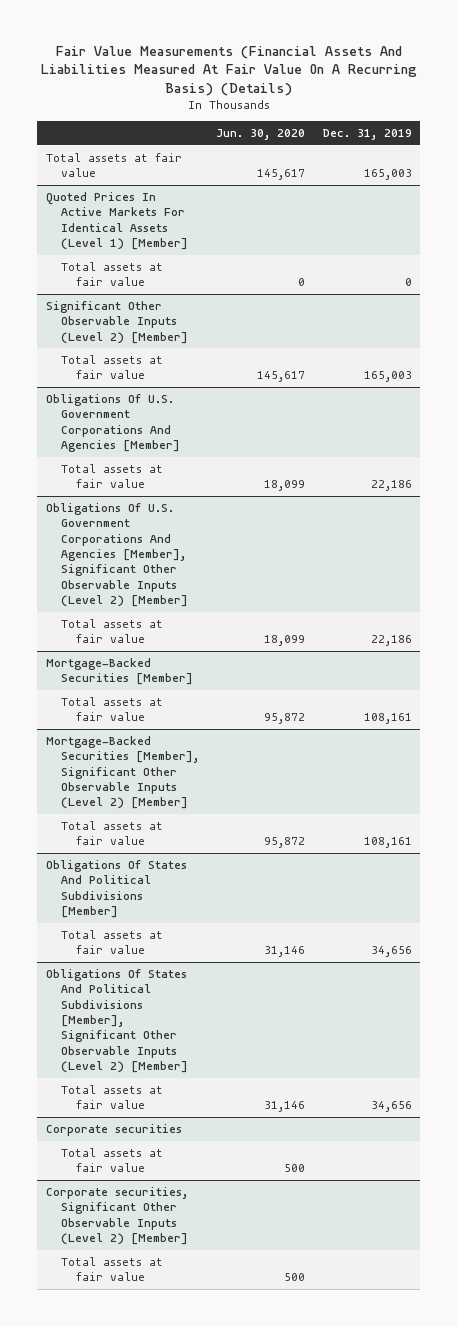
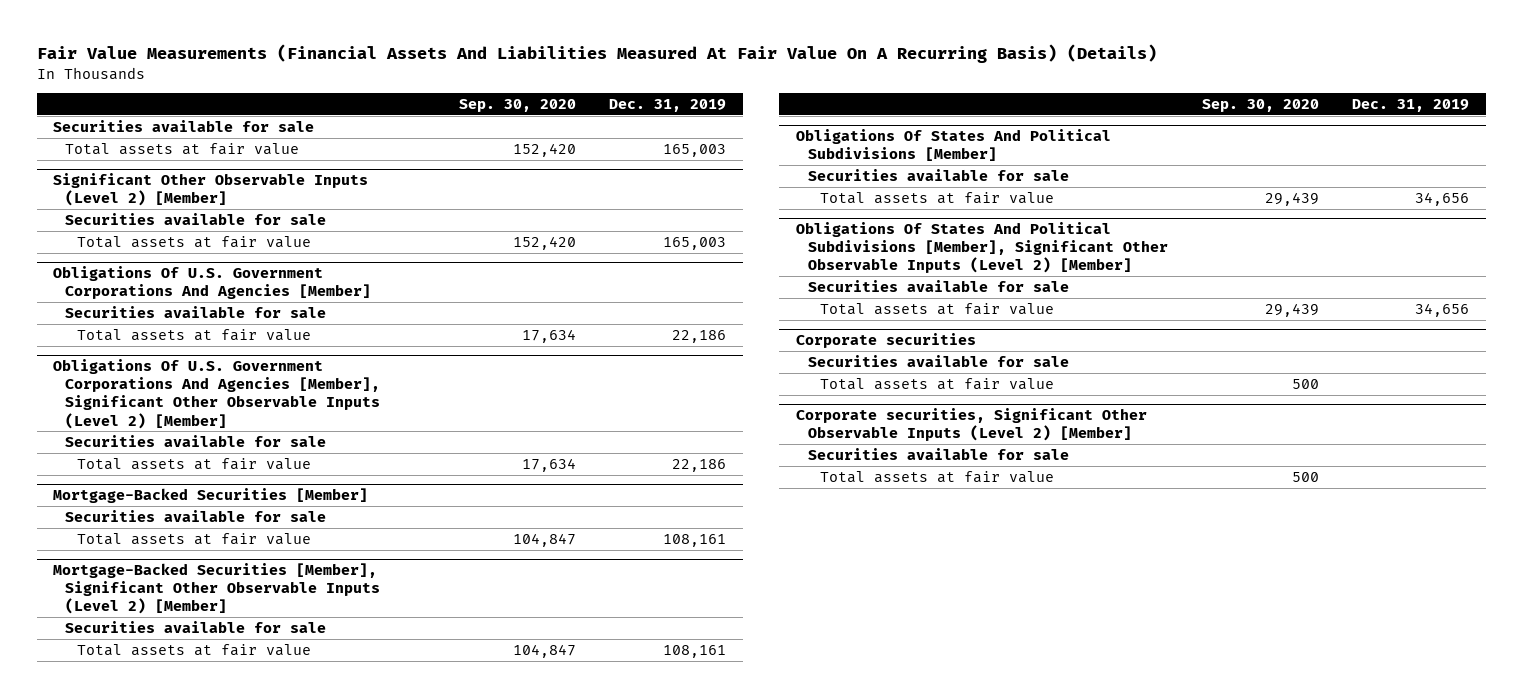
[216,128,306,140] Jun. 30, 2020 -> none
none -> [458,99,576,113] Sep. 30, 2020
none -> [53,119,315,132] Securities available for sale
[45,191,188,251] Quoted Prices In Active Markets For Identical Assets (Level 1) [Member] -> none
[60,261,163,287] Total assets at fair value -> none
none -> [65,212,327,225] Securities available for sale
none -> [65,305,327,318] Securities available for sale
none -> [65,434,327,447] Securities available for sale
none -> [65,509,327,522] Securities available for sale
none -> [65,620,327,633] Securities available for sale
none -> [808,168,1070,181] Securities available for sale
none -> [808,279,1070,292] Securities available for sale
none -> [808,354,1070,367] Securities available for sale
none -> [808,447,1070,460] Securities available for sale

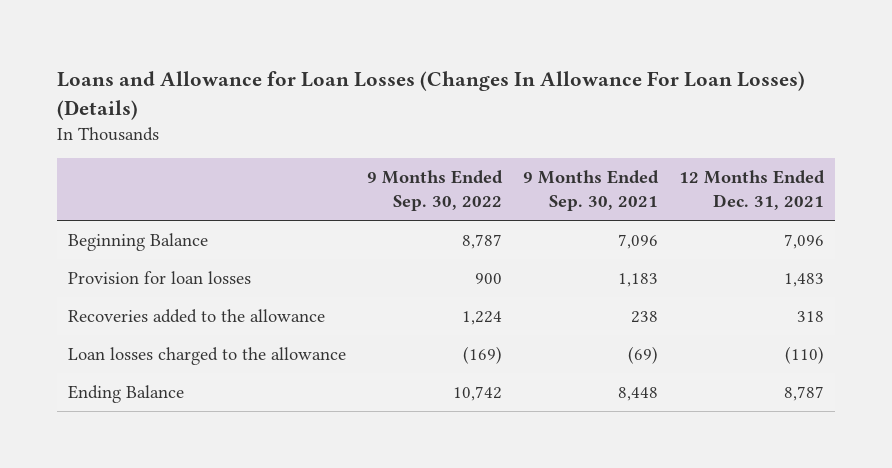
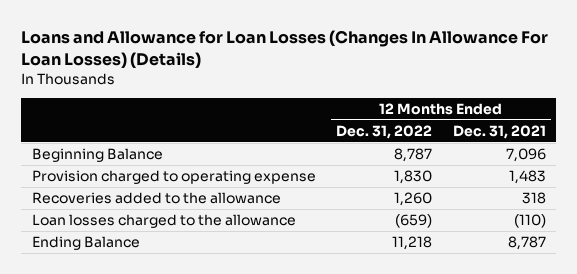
[367,170,504,212] 9 Months Ended Sep. 30, 2022 -> none
[523,170,660,212] 9 Months Ended Sep. 30, 2021 -> none
none -> [336,124,433,139] Dec. 31, 2022
[68,271,252,285] Provision for loan losses -> [31,170,316,185] Provision charged to operating expense

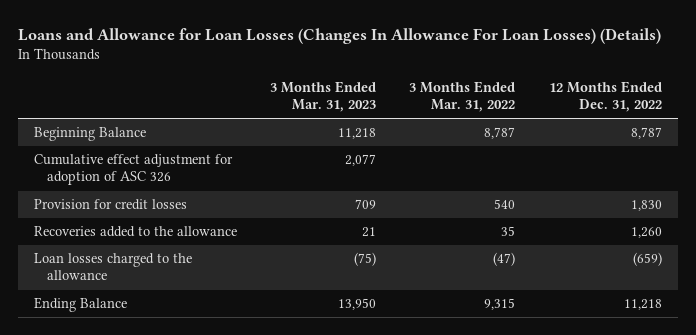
[452,124,546,139] Dec. 31, 2021 -> none
none -> [270,81,377,113] 3 Months Ended Mar. 31, 2023
none -> [409,81,516,113] 3 Months Ended Mar. 31, 2022
none -> [34,154,234,186] Cumulative effect adjustment for adoption of ASC 326
[31,170,316,185] Provision charged to operating expense -> [34,199,188,211] Provision for credit losses

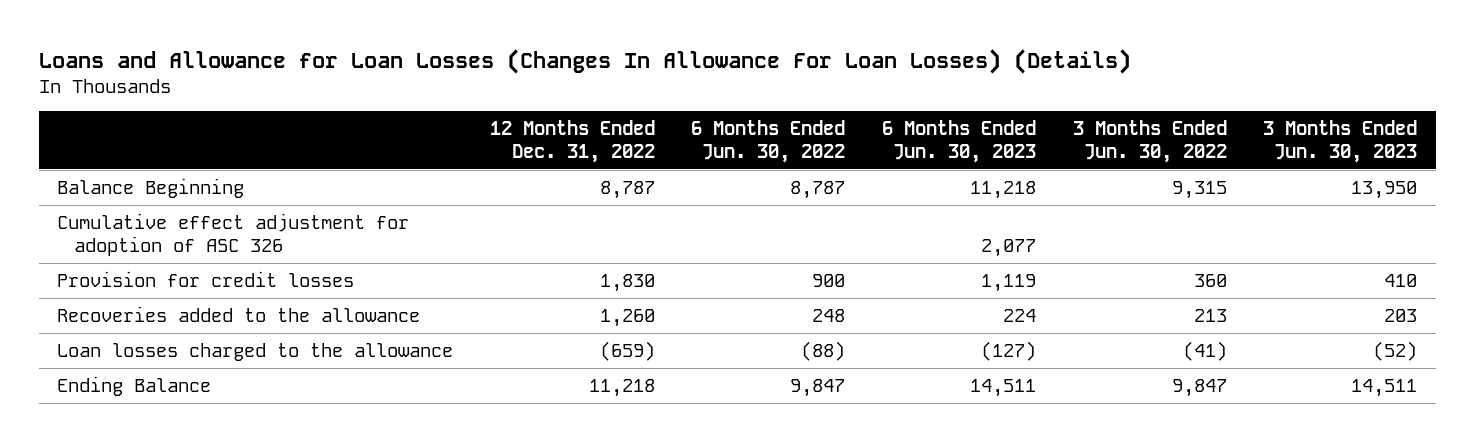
[270,81,377,113] 3 Months Ended Mar. 31, 2023 -> none
[409,81,516,113] 3 Months Ended Mar. 31, 2022 -> none
none -> [691,119,846,163] 6 Months Ended Jun. 30, 2022
none -> [882,119,1037,163] 6 Months Ended Jun. 30, 2023
none -> [1072,119,1227,163] 3 Months Ended Jun. 30, 2022
none -> [1263,119,1418,163] 3 Months Ended Jun. 30, 2023
[34,127,147,142] Beginning Balance -> [57,177,245,198] Balance Beginning

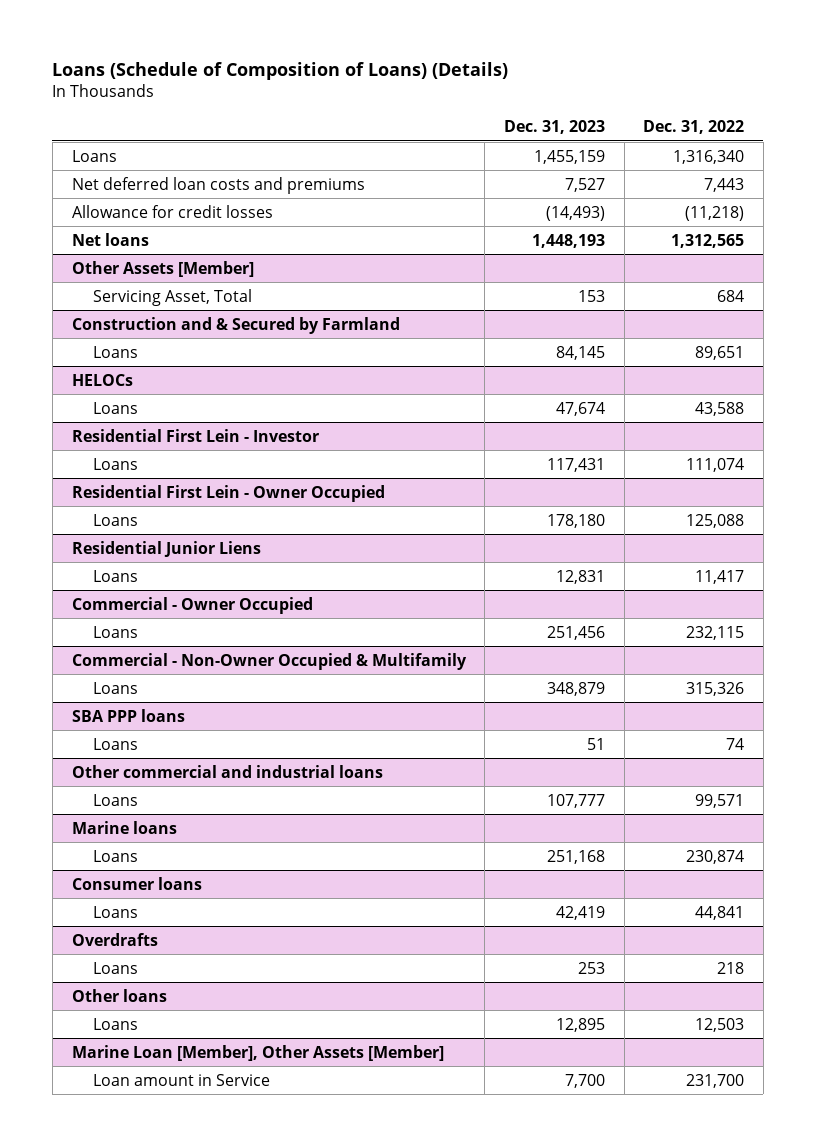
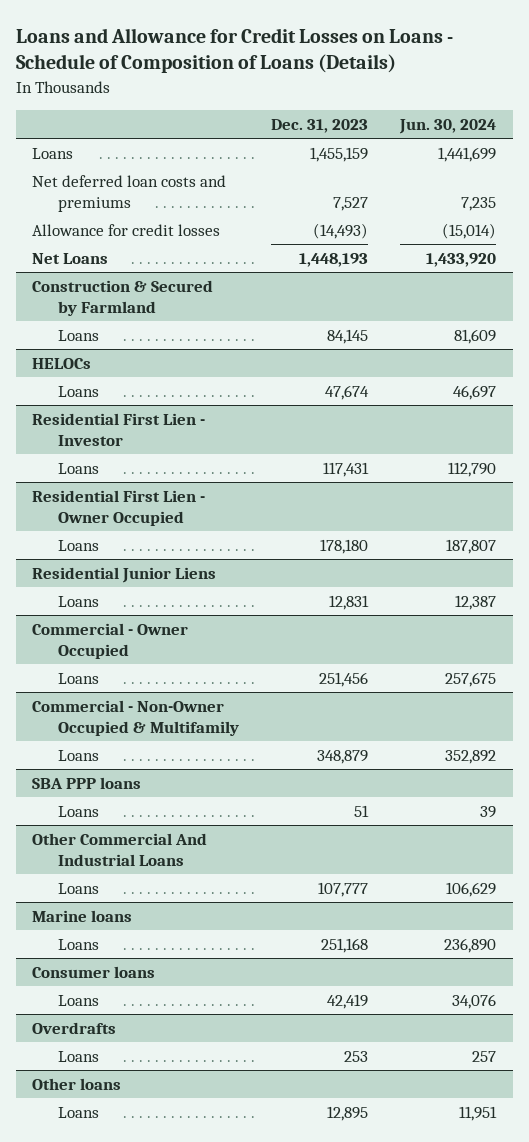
[52,62,509,81] Loans (Schedule of Composition of Loans) (Details) -> [16,27,454,74] Loans and Allowance for Credit Losses on Loans - Schedule of Composition of Loans (Details)
[643,120,745,135] Dec. 31, 2022 -> none
none -> [399,118,497,134] Jun. 30, 2024
[71,260,254,277] Other Assets [Member] -> none
[92,288,252,306] Servicing Asset, Total -> none
[71,232,149,246] Net loans -> [32,252,109,264] Net Loans
[71,316,400,334] Construction and & Secured by Farmland -> [32,279,214,316] Construction & Secured by Farmland
[71,428,319,442] Residential First Lein - Investor -> [32,412,206,446] Residential First Lien - Investor
[71,484,385,502] Residential First Lein - Owner Occupied -> [32,489,206,526] Residential First Lien - Owner Occupied
[71,764,383,778] Other commercial and industrial loans -> [32,832,208,866] Other Commercial And Industrial Loans
[71,1044,444,1061] Marine Loan [Member], Other Assets [Member] -> none
[92,1073,270,1086] Loan amount in Service -> none

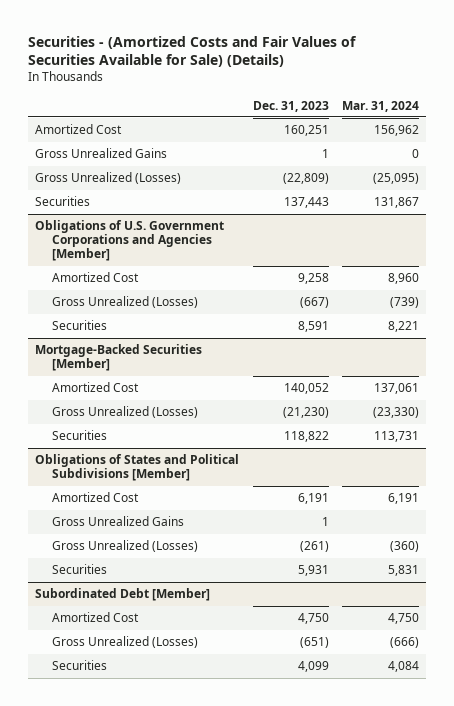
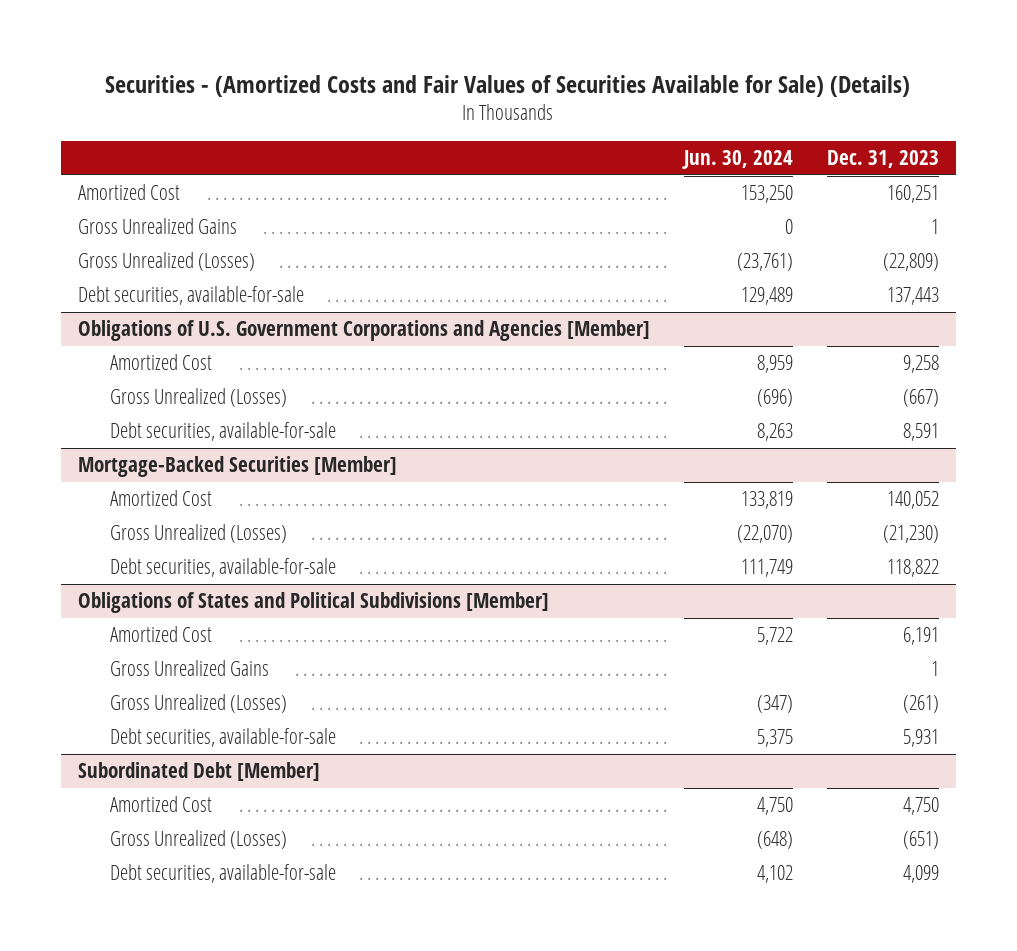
[342,100,420,112] Mar. 31, 2024 -> none
none -> [681,150,793,170] Jun. 30, 2024
[34,196,90,207] Securities -> [77,286,304,306] Debt securities, available-for-sale
[52,320,108,331] Securities -> [109,422,336,442] Debt securities, available-for-sale
[52,430,108,441] Securities -> [109,558,336,578] Debt securities, available-for-sale
[52,564,108,575] Securities -> [109,728,336,748] Debt securities, available-for-sale
[52,660,108,671] Securities -> [109,864,336,884] Debt securities, available-for-sale

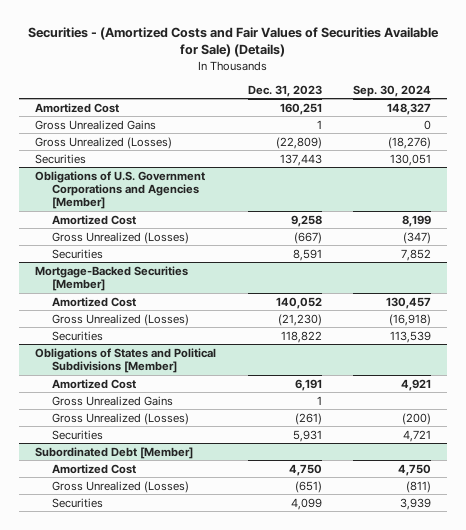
[681,150,793,170] Jun. 30, 2024 -> none
none -> [353,84,432,97] Sep. 30, 2024
[77,286,304,306] Debt securities, available-for-sale -> [34,153,86,164] Securities
[109,422,336,442] Debt securities, available-for-sale -> [51,248,103,259] Securities
[109,558,336,578] Debt securities, available-for-sale -> [51,330,103,341] Securities
[109,728,336,748] Debt securities, available-for-sale -> [51,429,103,440] Securities
[109,864,336,884] Debt securities, available-for-sale -> [51,497,103,508] Securities

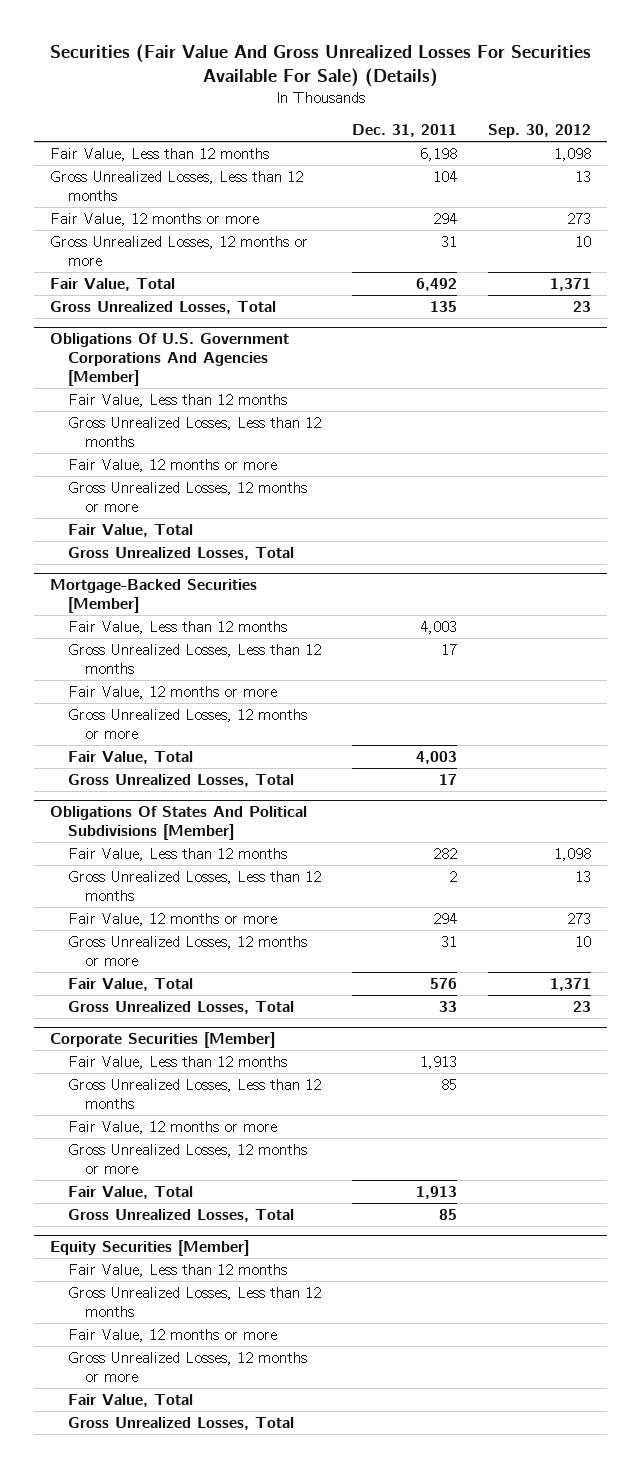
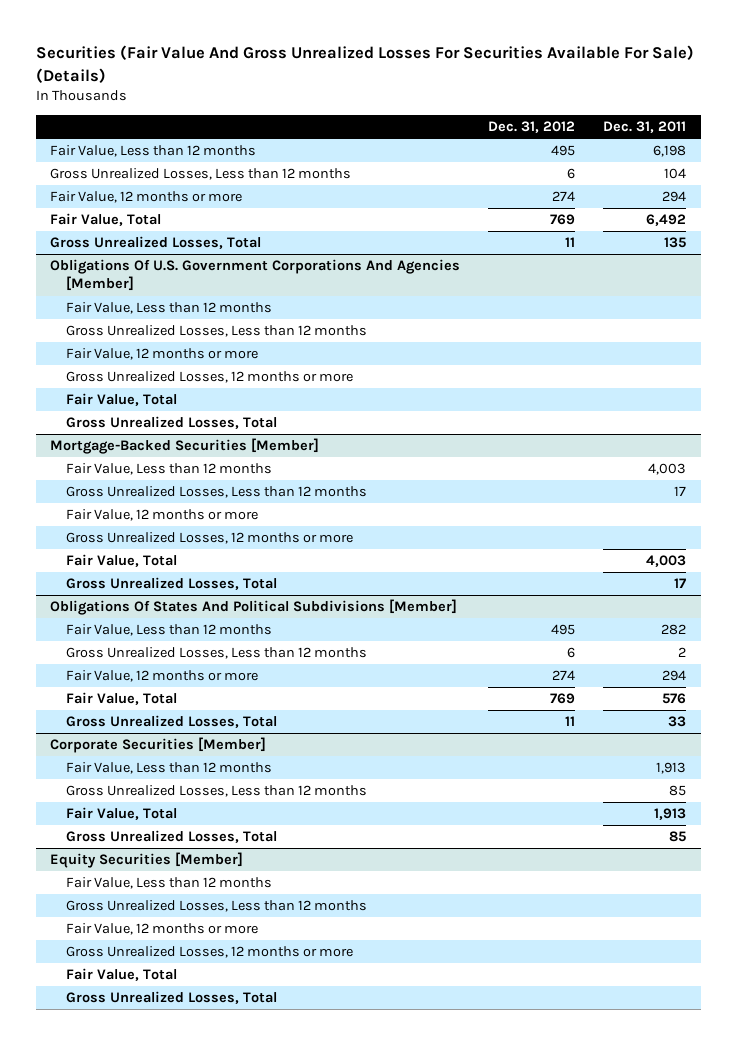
[488,124,592,139] Sep. 30, 2012 -> none
none -> [488,121,576,134] Dec. 31, 2012
[50,235,309,266] Gross Unrealized Losses, 12 months or more -> none
[67,935,307,966] Gross Unrealized Losses, 12 months or more -> none
[67,1120,277,1134] Fair Value, 12 months or more -> none
[67,1143,307,1174] Gross Unrealized Losses, 12 months or more -> none

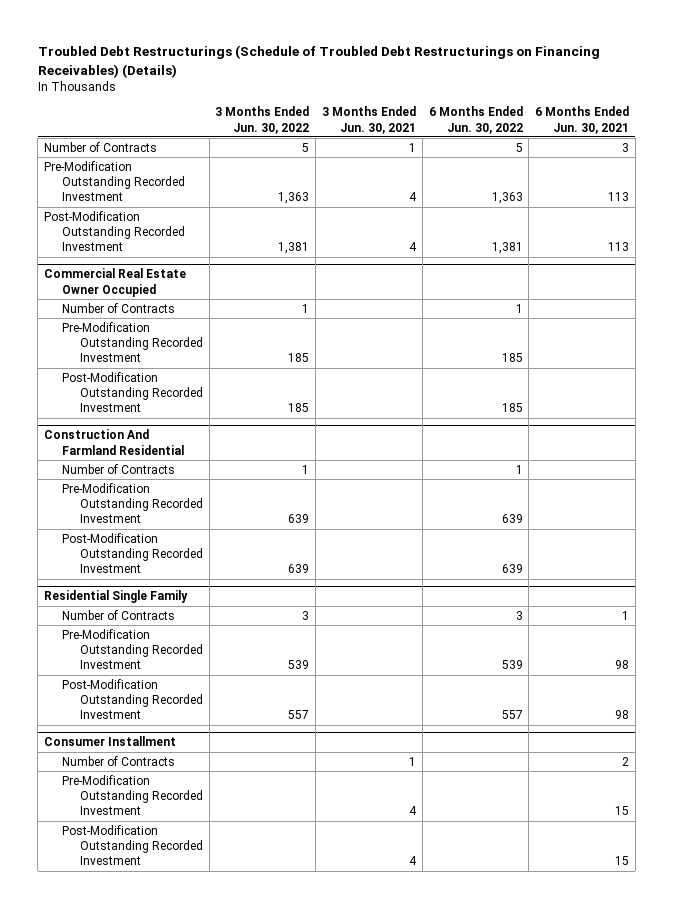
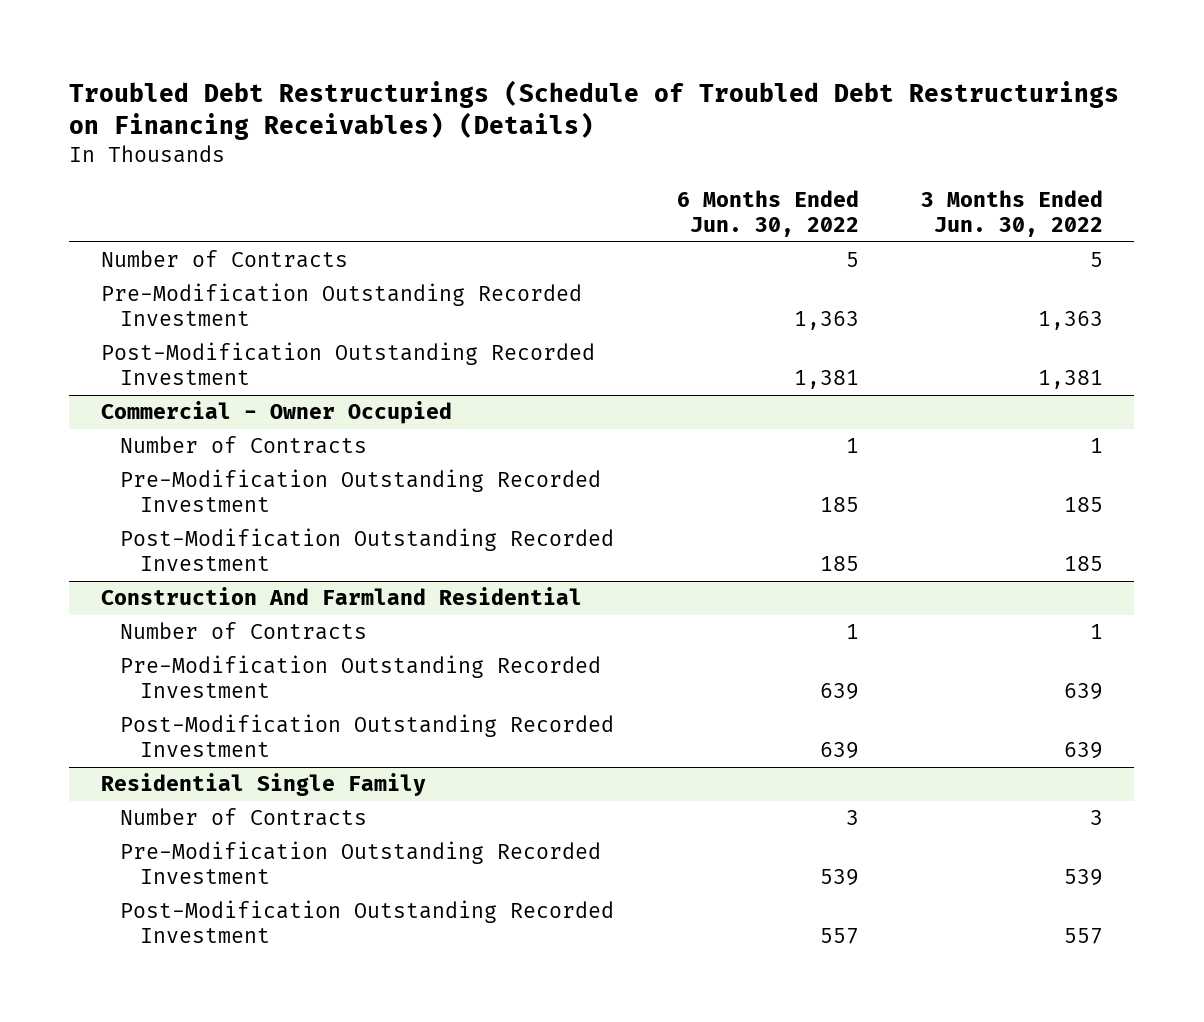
[321,106,416,134] 3 Months Ended Jun. 30, 2021 -> none
[535,106,630,134] 6 Months Ended Jun. 30, 2021 -> none
[44,268,187,297] Commercial Real Estate Owner Occupied -> [100,401,452,425] Commercial - Owner Occupied
[44,736,177,747] Consumer Installment -> none
[61,755,175,766] Number of Contracts -> none
[61,774,203,816] Pre-Modification Outstanding Recorded Investment -> none
[61,824,203,866] Post-Modification Outstanding Recorded Investment -> none

